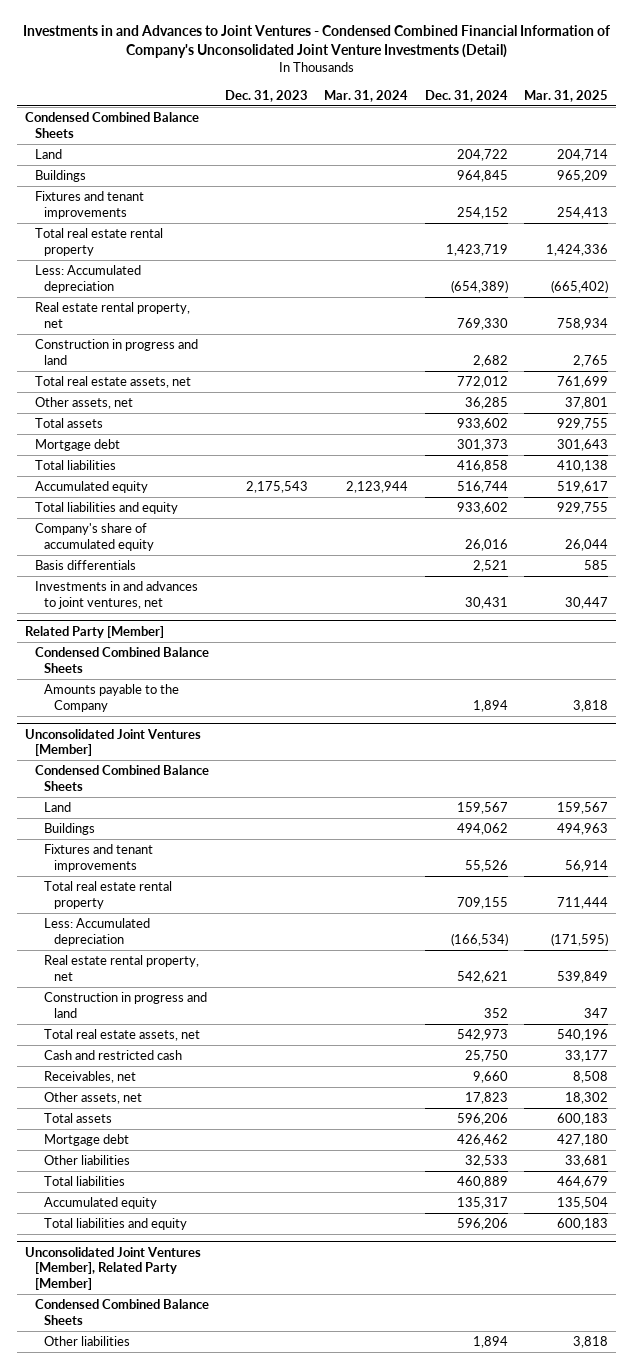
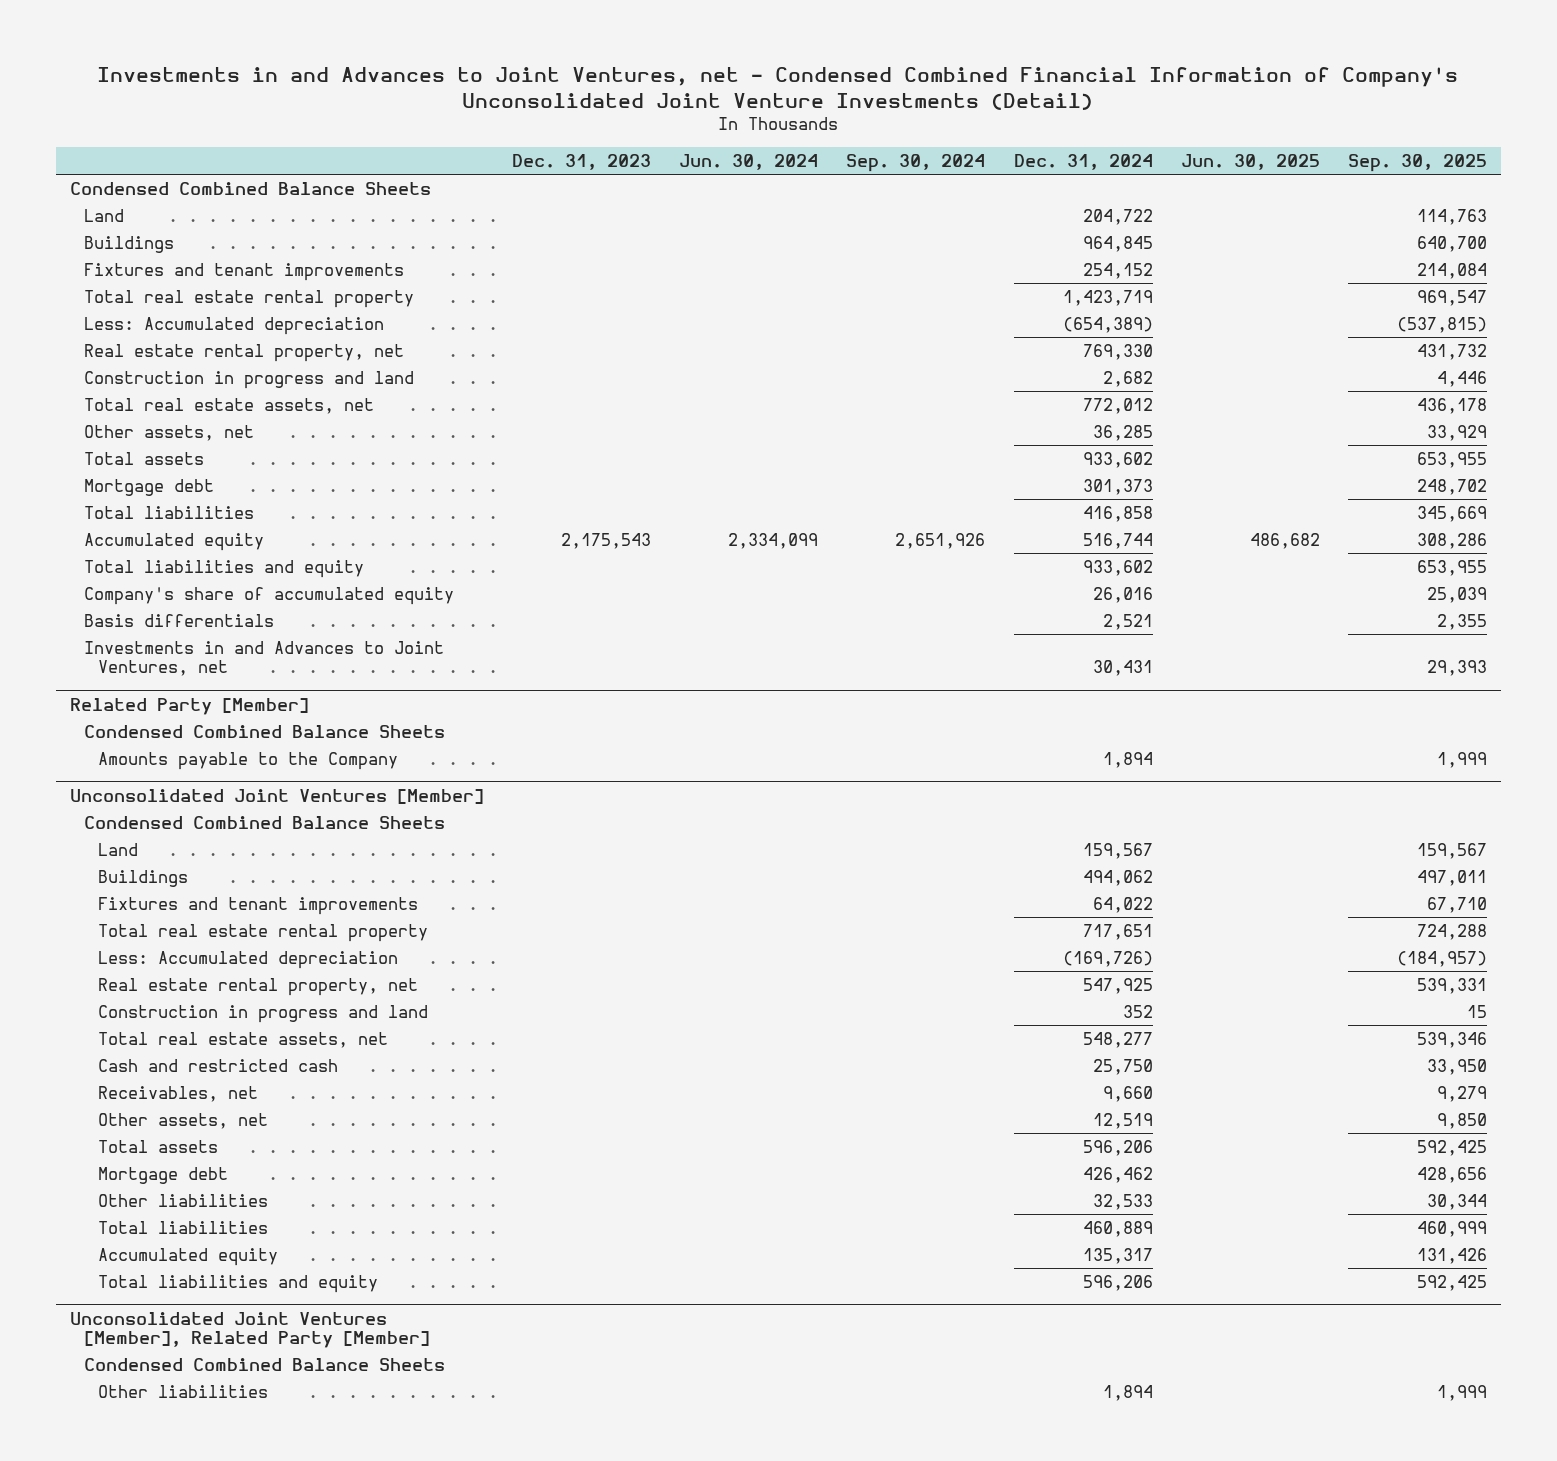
[22,25,610,59] Investments in and Advances to Joint Ventures - Condensed Combined Financial Information of Company's Unconsolidated Joint Venture Investments (Detail) -> [97,66,1459,110] Investments in and Advances to Joint Ventures, net - Condensed Combined Financial Information of Company's Unconsolidated Joint Venture Investments (Detail)
[324,89,409,102] Mar. 31, 2024 -> none
[524,89,609,102] Mar. 31, 2025 -> none
none -> [679,153,819,170] Jun. 30, 2024
none -> [846,153,986,172] Sep. 30, 2024
none -> [1180,153,1320,170] Jun. 30, 2025
none -> [1347,153,1487,172] Sep. 30, 2025
[34,581,198,609] Investments in and advances to joint ventures, net -> [83,641,444,677] Investments in and Advances to Joint Ventures, net
[464,859,508,872] 55,526 -> [1092,897,1153,914] 64,022
[456,896,508,909] 709,155 -> [1082,924,1153,941] 717,651
[450,932,508,946] (166,534) -> [1062,951,1153,968] (169,726)
[456,970,508,983] 542,621 -> [1082,978,1153,995] 547,925
[456,1029,508,1042] 542,973 -> [1082,1032,1153,1049] 548,277
[464,1092,508,1105] 17,823 -> [1092,1113,1153,1130] 12,519

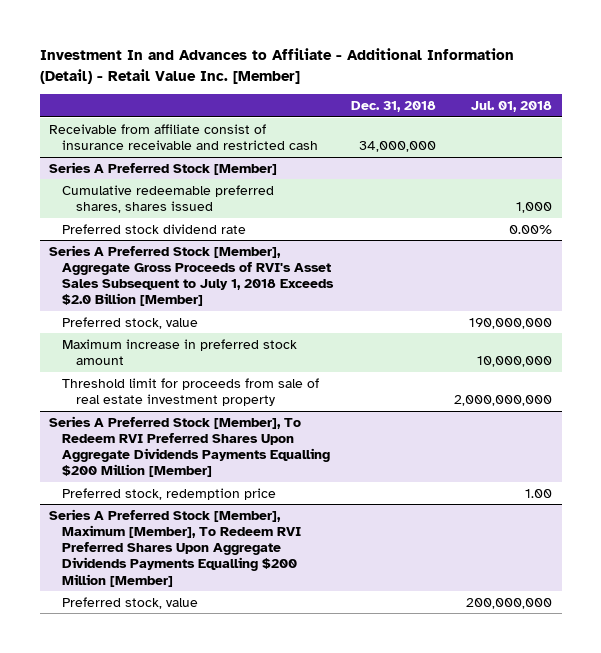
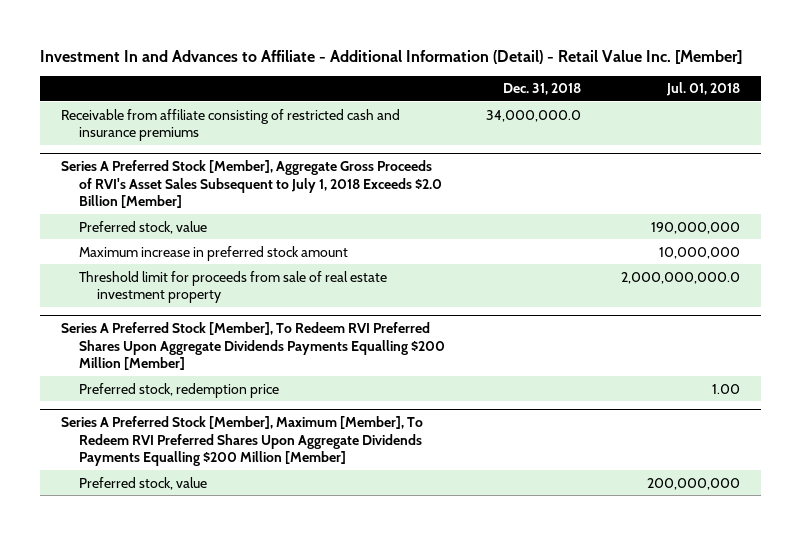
[48,161,277,175] Series A Preferred Stock [Member] -> none
[62,184,275,213] Cumulative redeemable preferred shares, shares issued -> none
[62,223,247,234] Preferred stock dividend rate -> none
[48,123,319,150] Receivable from affiliate consist of insurance receivable and restricted cash -> [60,108,400,141] Receivable from affiliate consisting of restricted cash and insurance premiums
[359,140,437,152] 34,000,000 -> [485,109,581,122] 34,000,000.0
[454,394,553,406] 2,000,000,000 -> [621,271,741,284] 2,000,000,000.0

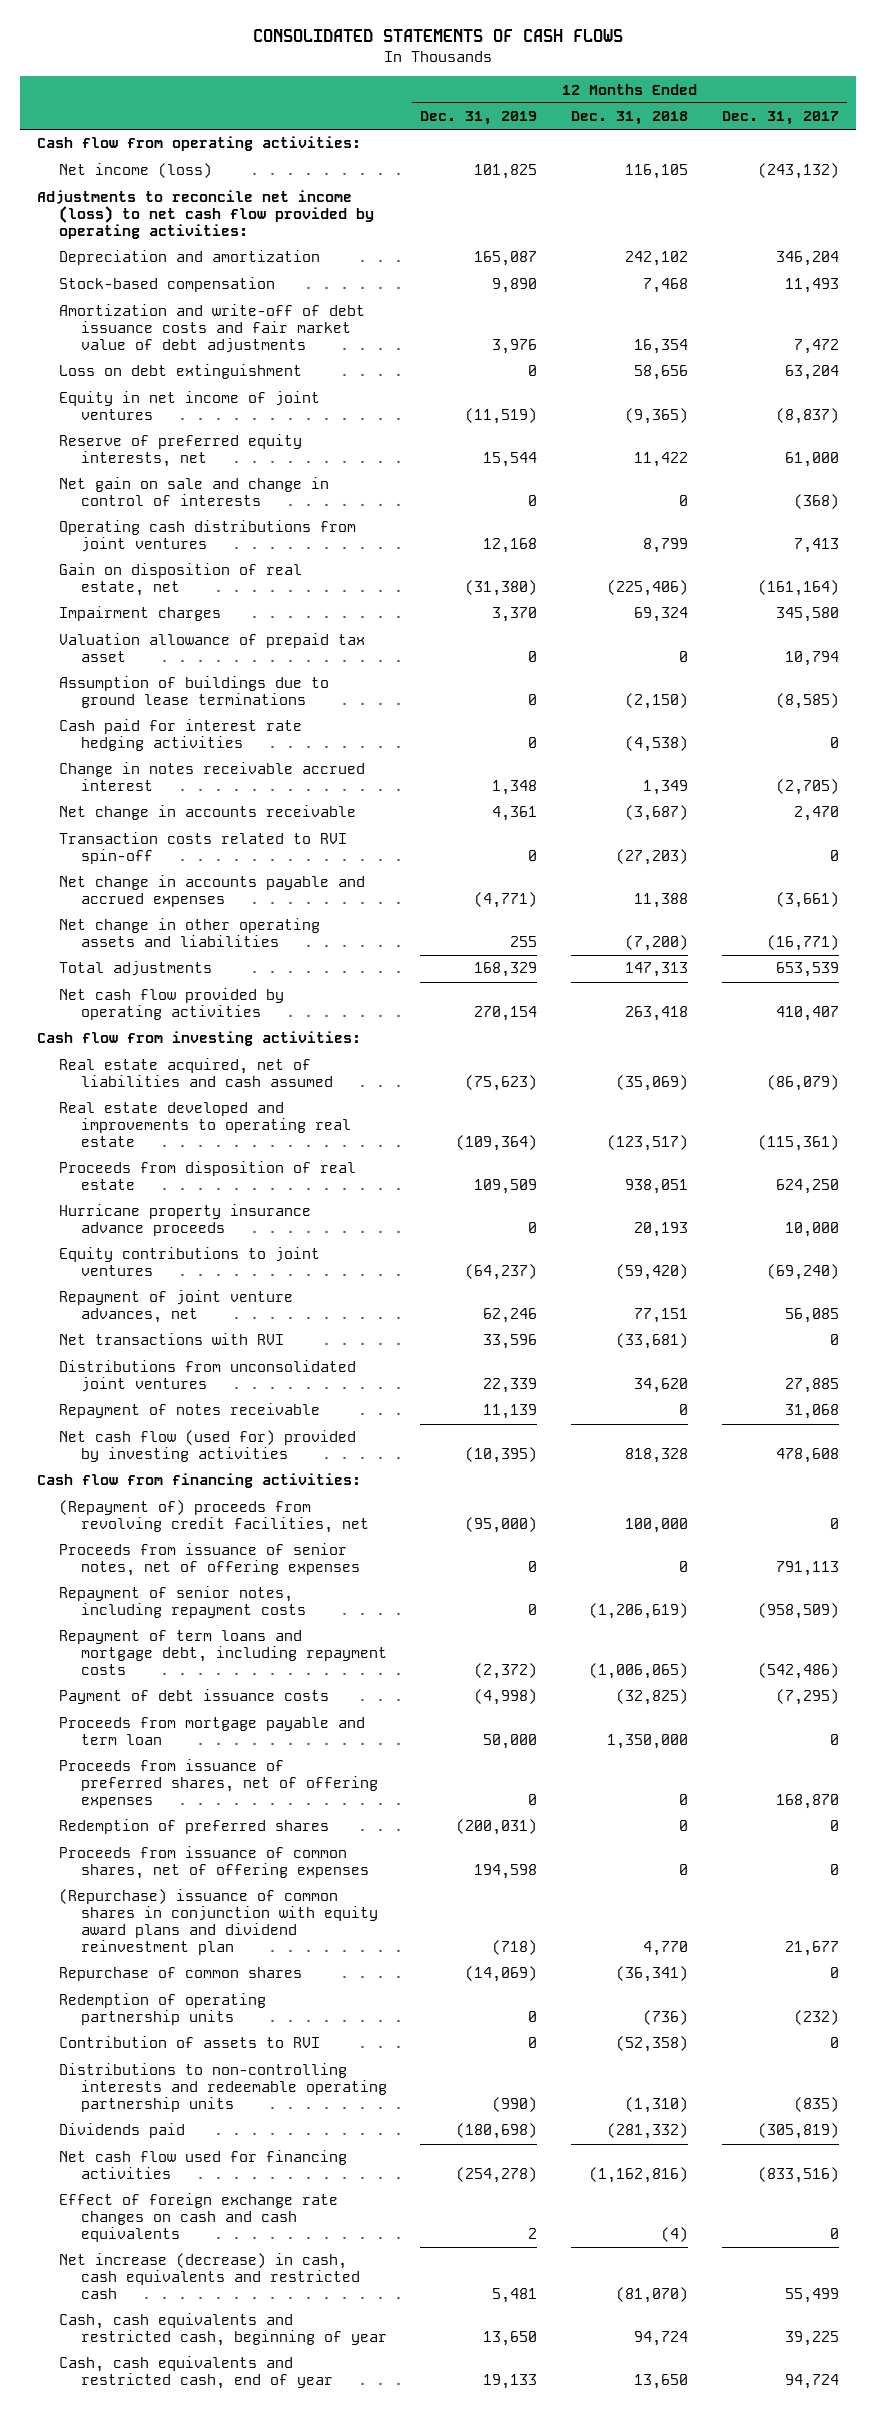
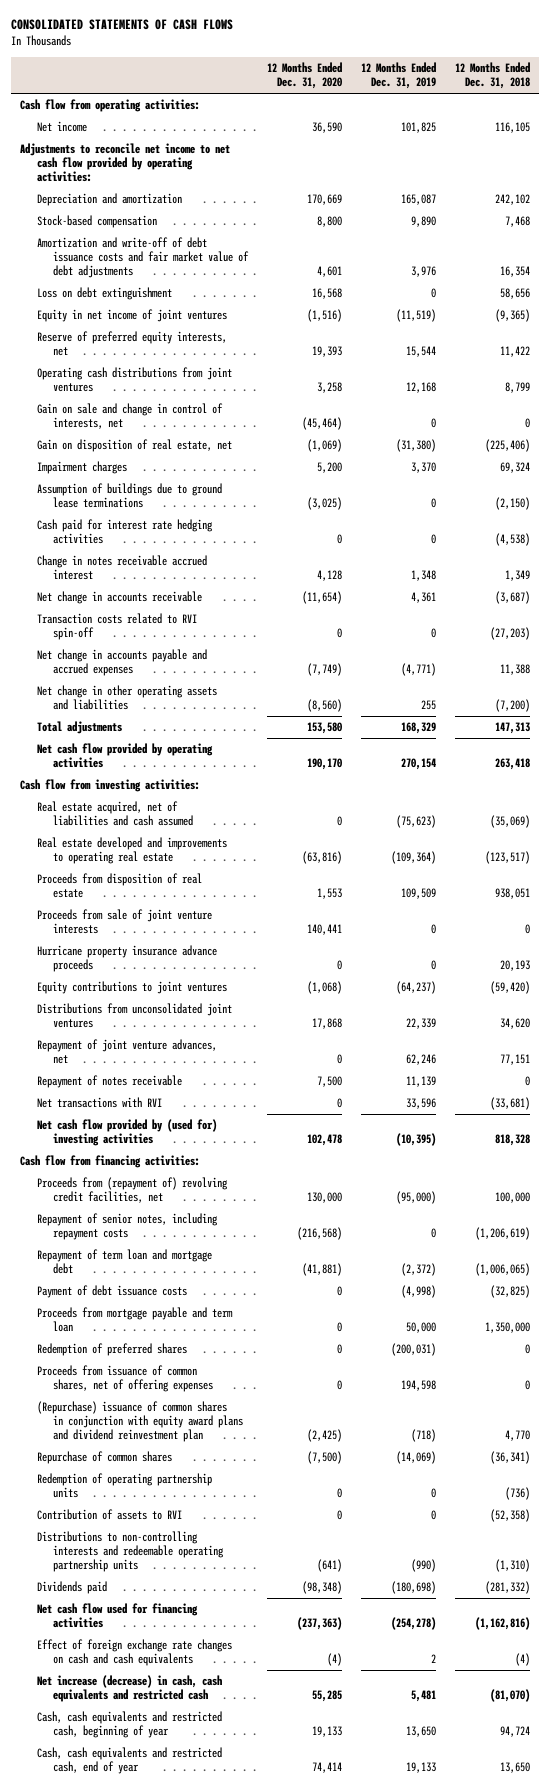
[721,111,839,126] Dec. 31, 2017 -> none
none -> [266,62,342,90] 12 Months Ended Dec. 31, 2020
[58,163,212,179] Net income (loss) -> [36,121,87,133] Net income
[36,190,374,240] Adjustments to reconcile net income (loss) to net cash flow provided by operating activities: -> [20,143,231,182] Adjustments to reconcile net income to net cash flow provided by operating activities:
[58,477,329,507] Net gain on sale and change in control of interests -> none
none -> [36,403,223,430] Gain on sale and change in control of interests, net
[58,633,365,663] Valuation allowance of prepaid tax asset -> none
none -> [36,909,212,935] Proceeds from sale of joint venture interests
[58,1290,293,1324] Repayment of joint venture advances, net -> [36,1039,217,1065] Repayment of joint venture advances, net
[58,1333,284,1346] Net transactions with RVI -> [36,1097,162,1109] Net transactions with RVI
[58,1430,356,1463] Net cash flow (used for) provided by investing activities -> [36,1119,217,1147] Net cash flow provided by (used for) investing activities
[58,1543,360,1577] Proceeds from issuance of senior notes, net of offering expenses -> none
[58,1500,369,1534] (Repayment of) proceeds from revolving credit facilities, net -> [36,1177,228,1204] Proceeds from (repayment of) revolving credit facilities, net
[58,1630,387,1676] Repayment of term loans and mortgage debt, including repayment costs -> [36,1249,212,1275] Repayment of term loan and mortgage debt
[58,1759,378,1809] Proceeds from issuance of preferred shares, net of offering expenses -> none

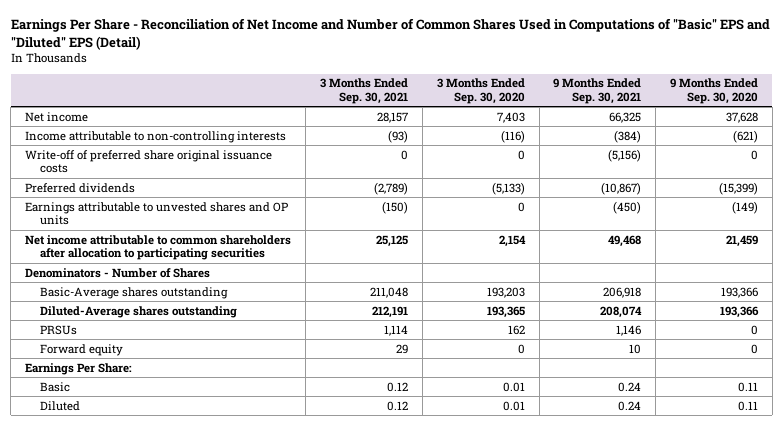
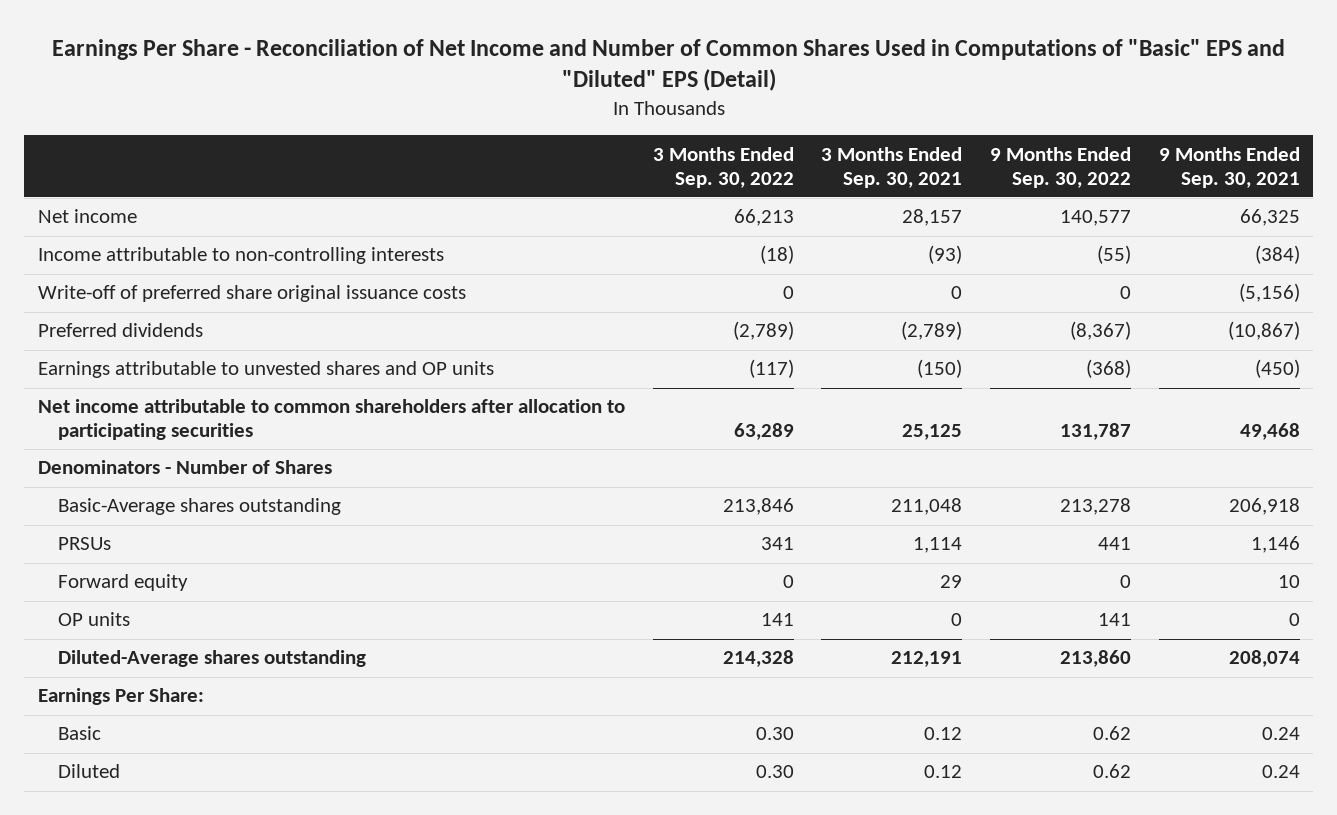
[436,78,525,105] 3 Months Ended Sep. 30, 2020 -> none
[670,78,759,105] 9 Months Ended Sep. 30, 2020 -> none
none -> [652,146,794,188] 3 Months Ended Sep. 30, 2022
none -> [989,146,1131,188] 9 Months Ended Sep. 30, 2022
none -> [57,612,130,627] OP units
[39,305,237,318] Diluted-Average shares outstanding -> [57,650,366,668] Diluted-Average shares outstanding

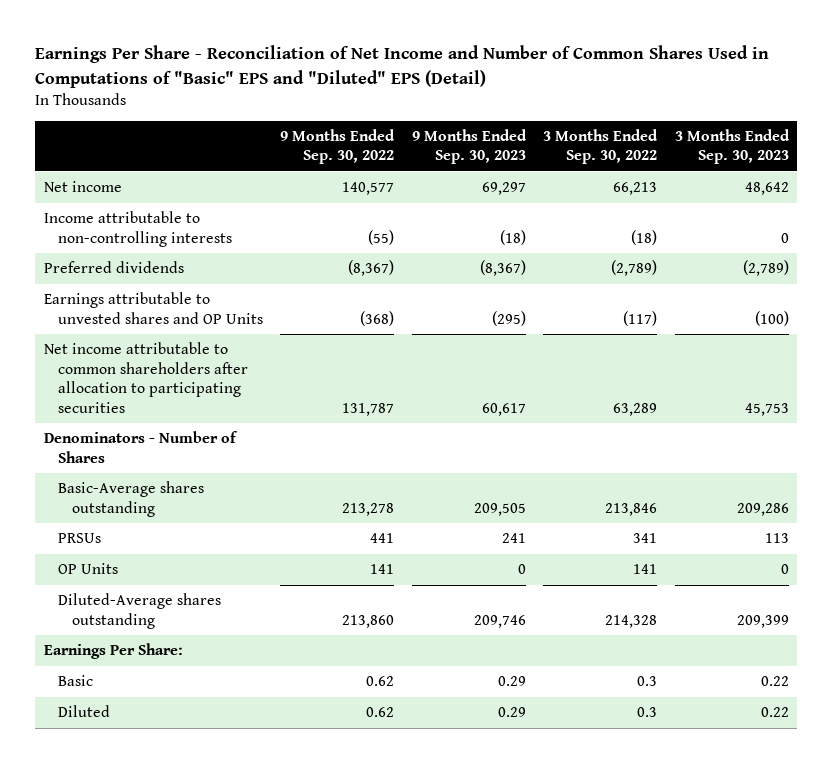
[821,146,963,188] 3 Months Ended Sep. 30, 2021 -> none
[1158,146,1300,188] 9 Months Ended Sep. 30, 2021 -> none
none -> [411,128,527,165] 9 Months Ended Sep. 30, 2023
none -> [674,128,790,165] 3 Months Ended Sep. 30, 2023
[37,285,466,303] Write-off of preferred share original issuance costs -> none
[37,361,494,379] Earnings attributable to unvested shares and OP units -> [43,292,263,324] Earnings attributable to unvested shares and OP Units
[57,574,188,592] Forward equity -> none
[57,612,130,627] OP units -> [57,563,118,575] OP Units
[755,727,794,741] 0.30 -> [637,676,658,687] 0.3
[755,765,794,779] 0.30 -> [637,707,658,718] 0.3

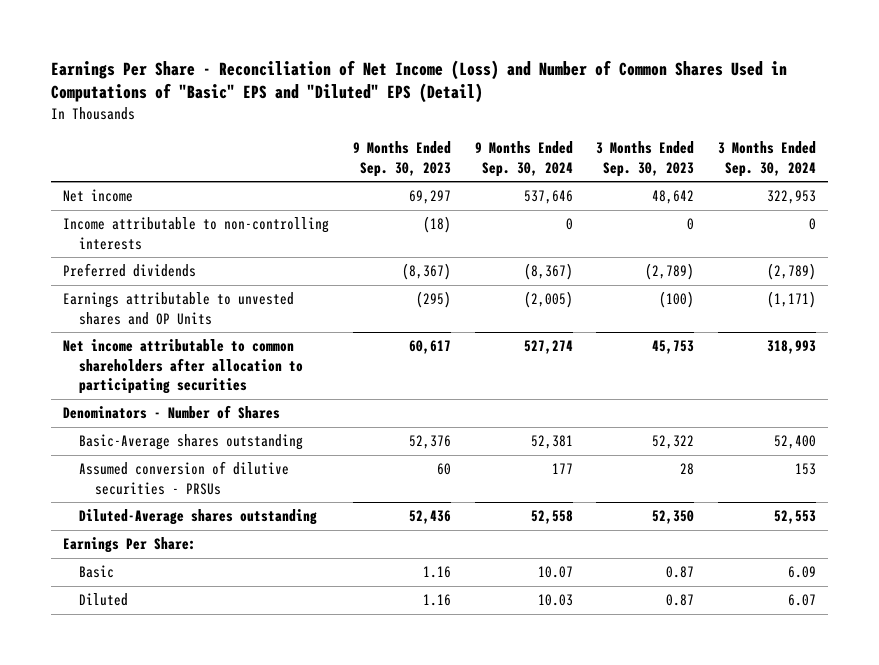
[35,45,770,88] Earnings Per Share - Reconciliation of Net Income and Number of Common Shares Used in Computations of "Basic" EPS and "Diluted" EPS (Detail) -> [51,59,788,104] Earnings Per Share - Reconciliation of Net Income (Loss) and Number of Common Shares Used in Computations of "Basic" EPS and "Diluted" EPS (Detail)
[280,128,396,165] 9 Months Ended Sep. 30, 2022 -> none
[543,128,659,165] 3 Months Ended Sep. 30, 2022 -> none
none -> [474,141,573,177] 9 Months Ended Sep. 30, 2024
none -> [717,141,816,177] 3 Months Ended Sep. 30, 2024
[57,533,101,544] PRSUs -> none
[57,563,118,575] OP Units -> none
[473,502,526,516] 209,505 -> [408,435,451,450] 52,376
[736,502,789,516] 209,286 -> [652,435,695,450] 52,322
none -> [79,461,290,495] Assumed conversion of dilutive securities - PRSUs
[473,614,526,628] 209,746 -> [408,510,451,525] 52,436
[736,614,789,628] 209,399 -> [652,510,695,525] 52,350
[497,676,526,687] 0.29 -> [422,566,451,579] 1.16
[760,676,789,687] 0.22 -> [666,566,695,579] 0.87
[497,707,526,718] 0.29 -> [422,594,451,607] 1.16
[760,707,789,718] 0.22 -> [666,594,695,607] 0.87

